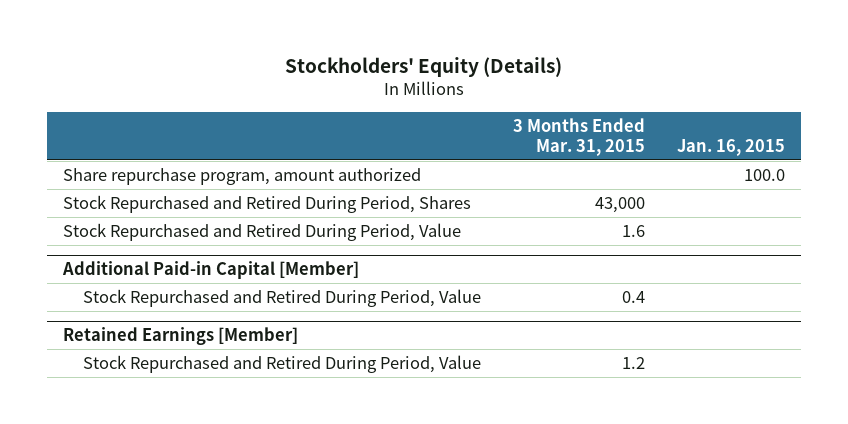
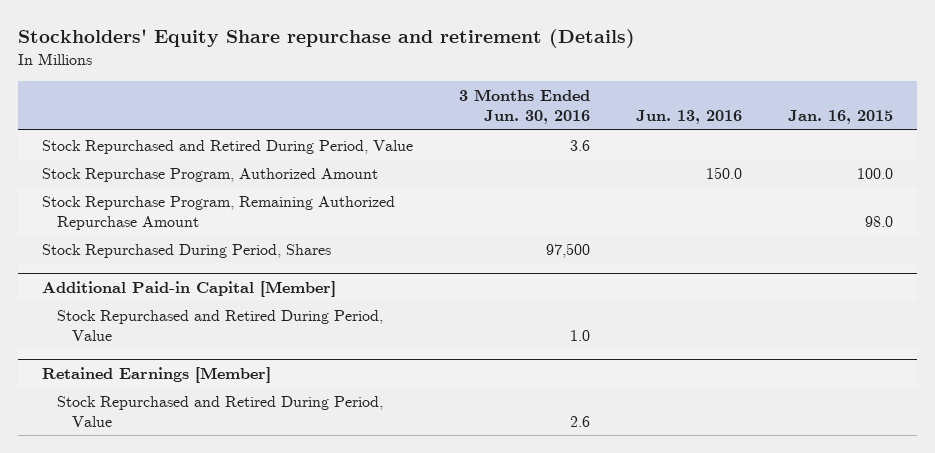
[285,56,563,77] Stockholders' Equity (Details) -> [18,29,636,49] Stockholders' Equity Share repurchase and retirement (Details)
[513,117,646,157] 3 Months Ended Mar. 31, 2015 -> none
none -> [458,88,590,125] 3 Months Ended Jun. 30, 2016
none -> [636,110,743,125] Jun. 13, 2016
[63,167,422,185] Share repurchase program, amount authorized -> none
[63,194,472,213] Stock Repurchased and Retired During Period, Shares -> none
none -> [41,167,378,182] Stock Repurchase Program, Authorized Amount
none -> [41,195,395,230] Stock Repurchase Program, Remaining Authorized Repurchase Amount
none -> [41,243,331,258] Stock Repurchased During Period, Shares

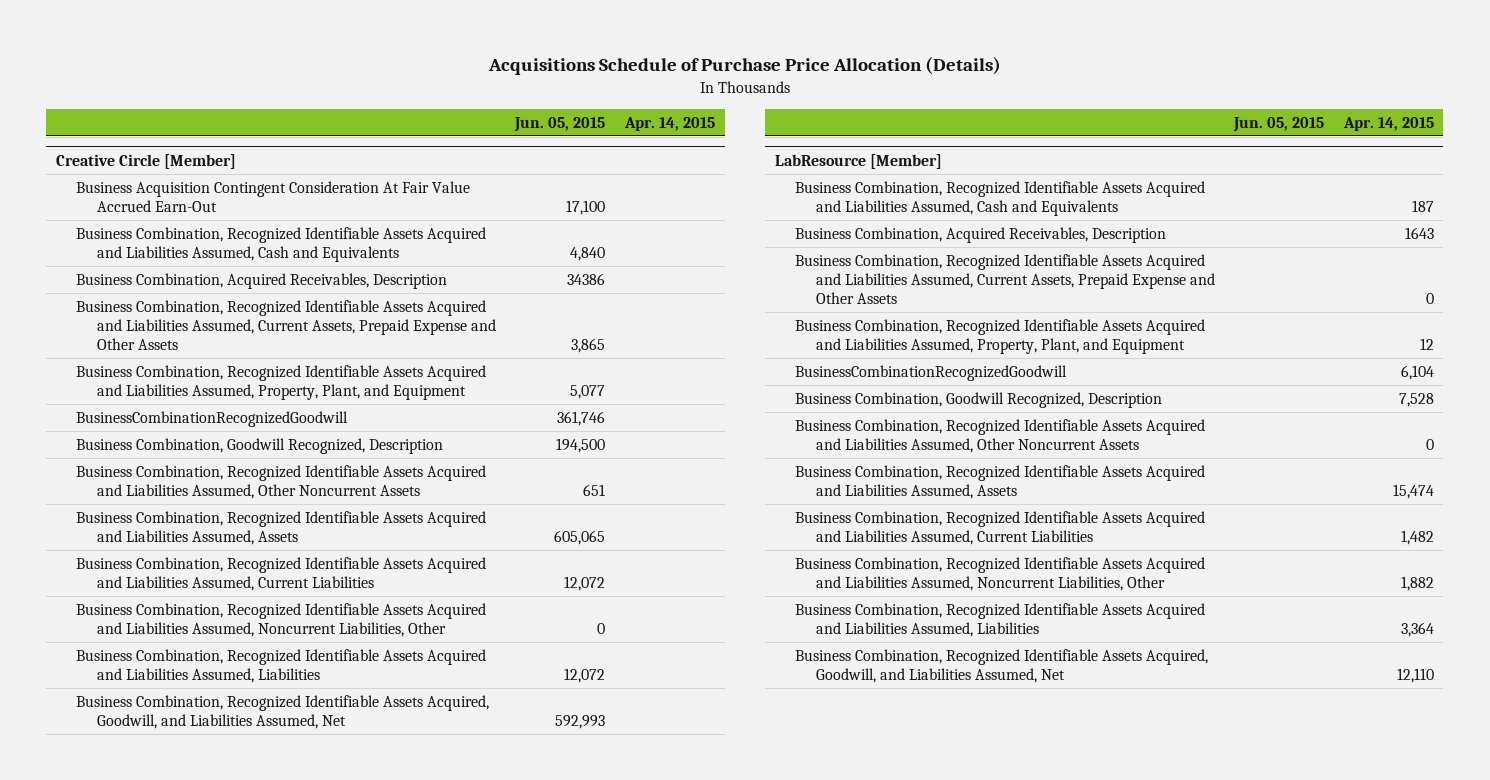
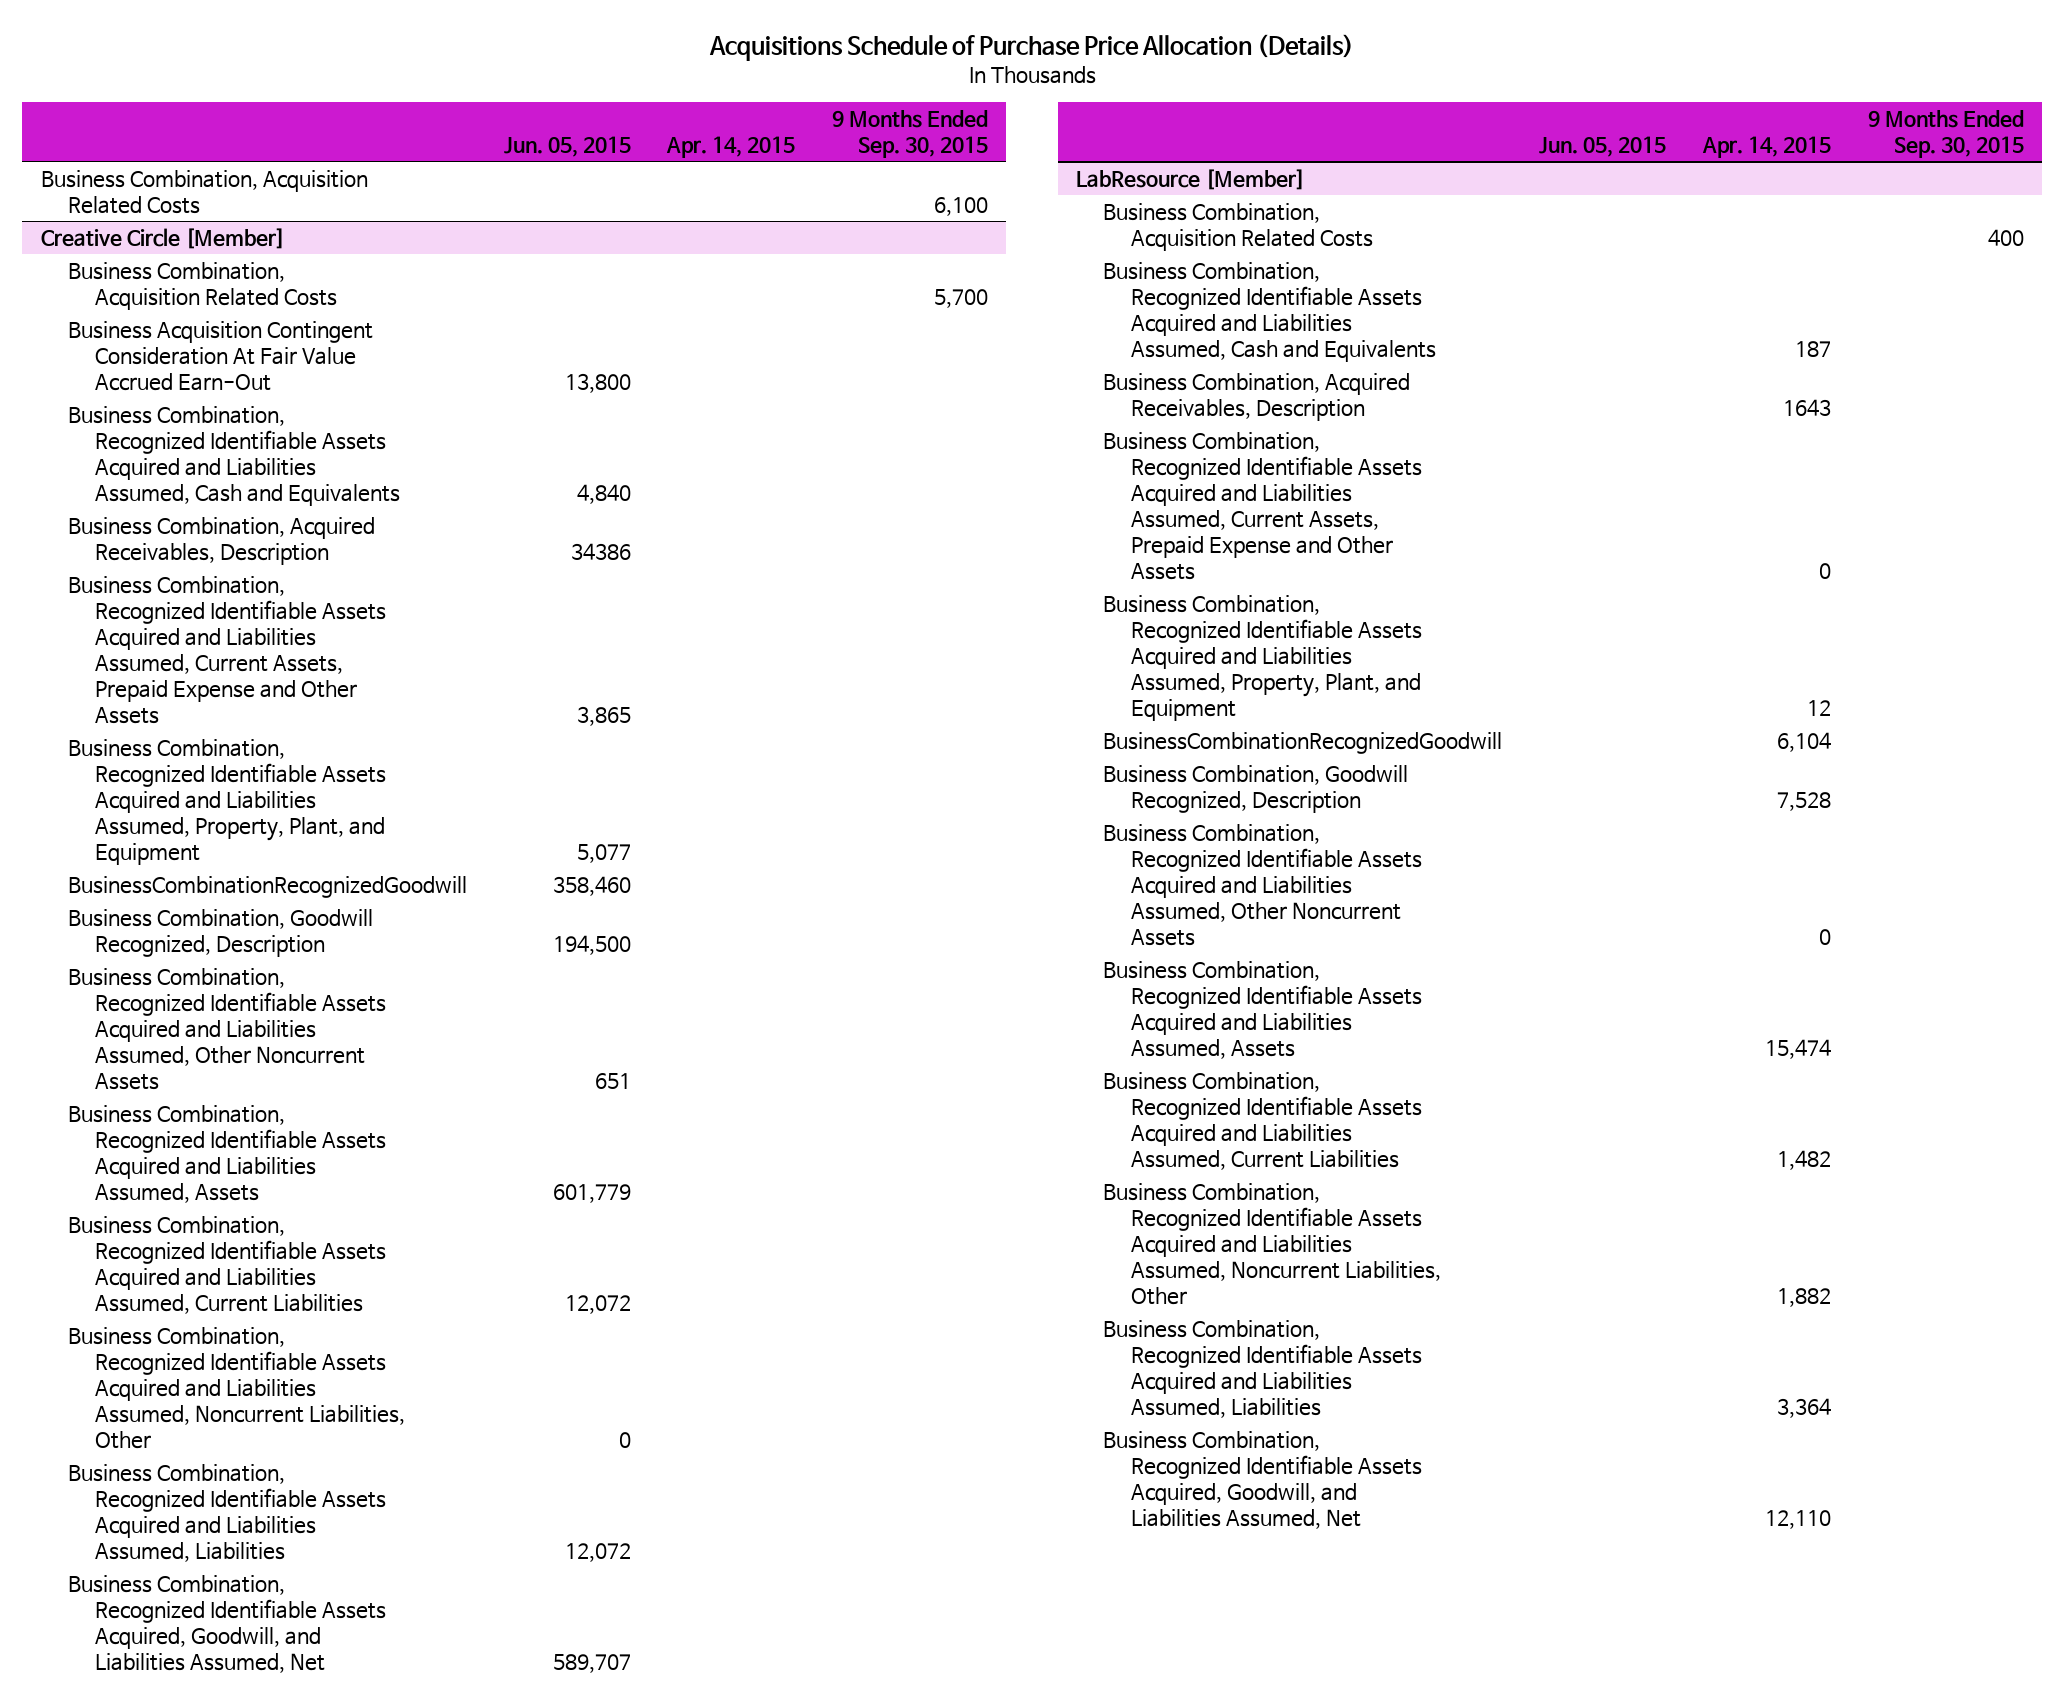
none -> [832,110,989,159] 9 Months Ended Sep. 30, 2015
none -> [40,169,368,214] Business Combination, Acquisition Related Costs
none -> [67,261,338,310] Business Combination, Acquisition Related Costs
[566,200,606,216] 17,100 -> [564,372,631,393] 13,800
[557,410,606,426] 361,746 -> [552,875,631,896] 358,460
[554,530,606,546] 605,065 -> [552,1183,631,1203] 601,779
[555,715,606,730] 592,993 -> [552,1653,631,1673] 589,707
none -> [1103,202,1373,251] Business Combination, Acquisition Related Costs

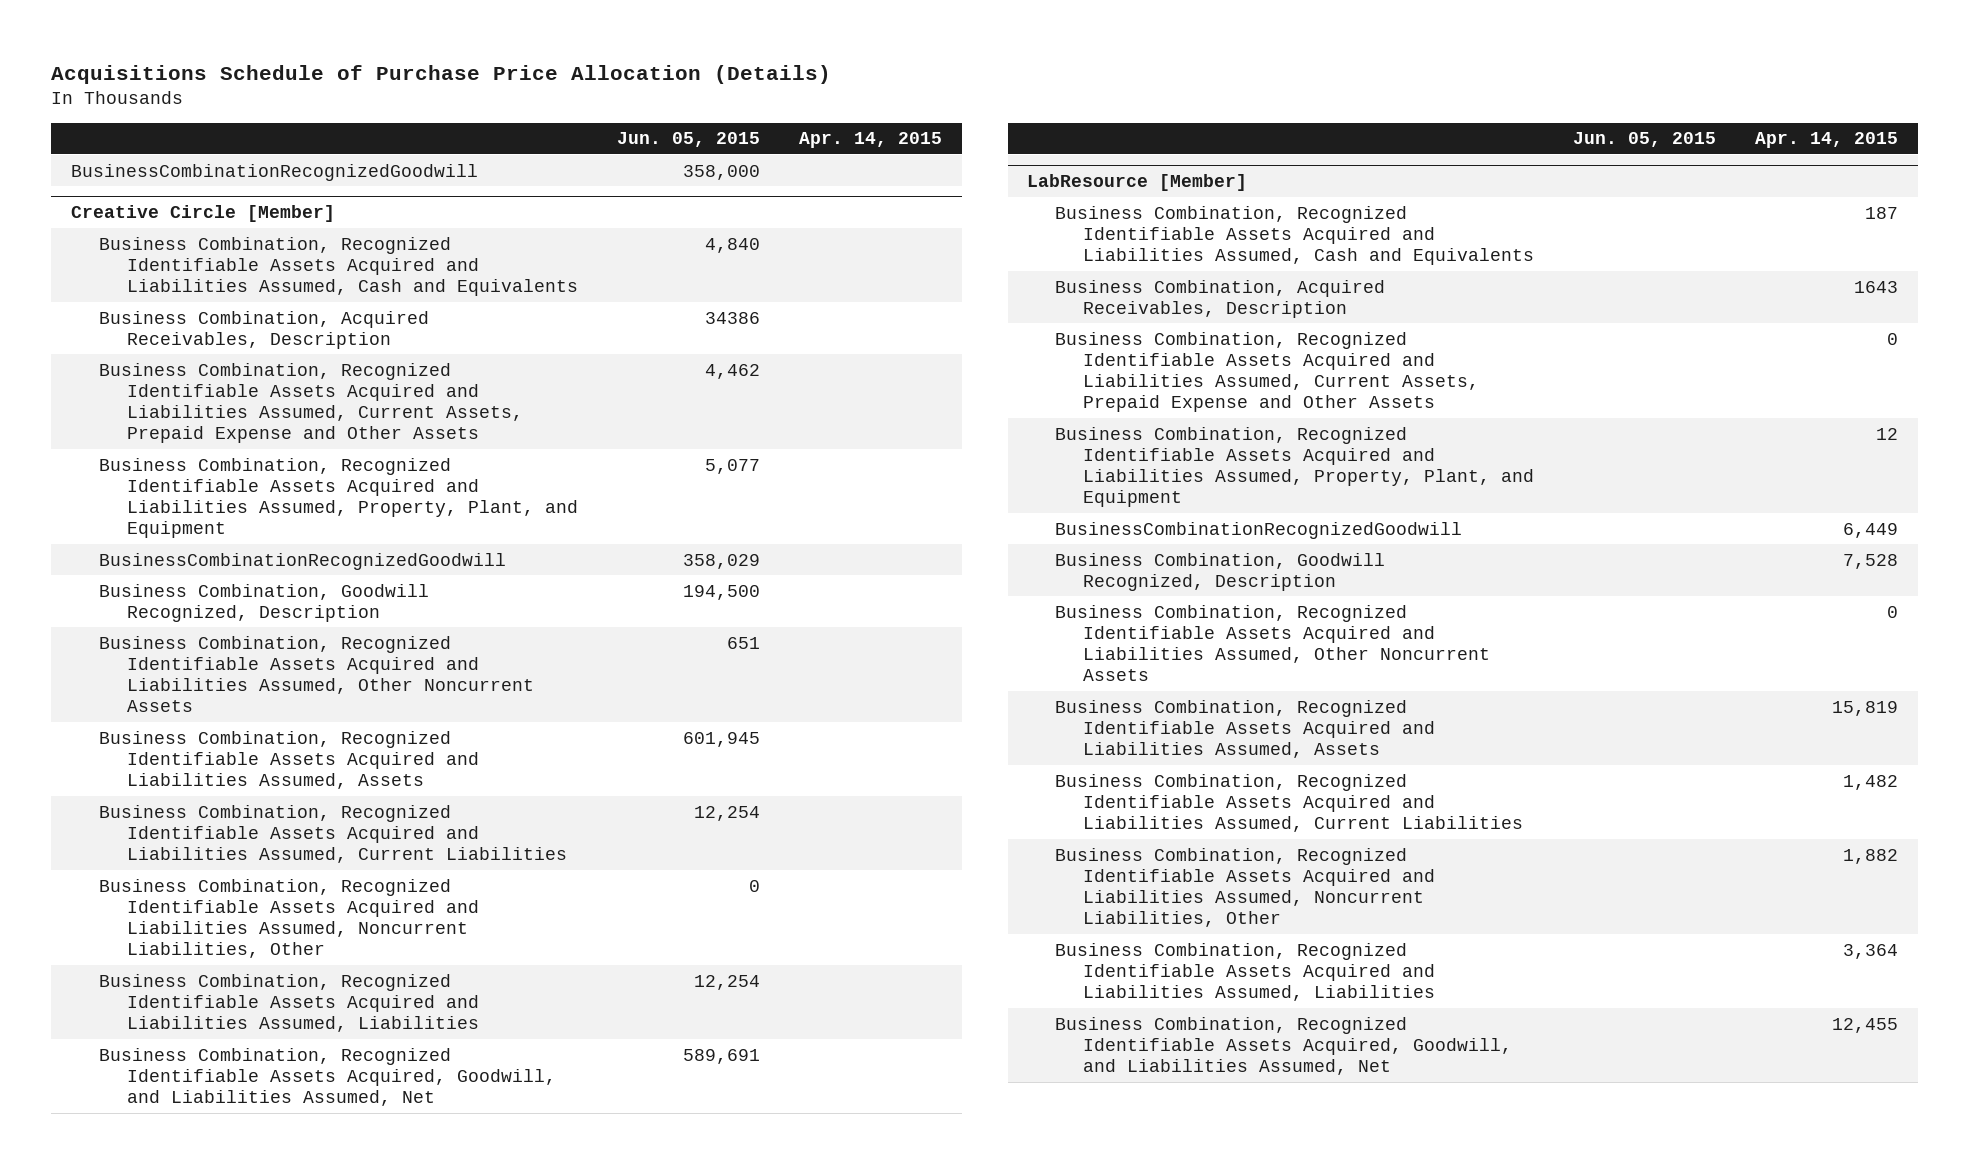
[832,110,989,159] 9 Months Ended Sep. 30, 2015 -> none
[40,169,368,214] Business Combination, Acquisition Related Costs -> none
none -> [71,163,479,181] BusinessCombinationRecognizedGoodwill
[67,261,338,310] Business Combination, Acquisition Related Costs -> none
[67,320,373,391] Business Acquisition Contingent Consideration At Fair Value Accrued Earn-Out -> none
[576,705,631,726] 3,865 -> [704,363,760,379] 4,462
[552,875,631,896] 358,460 -> [682,553,760,569] 358,029
[552,1183,631,1203] 601,779 -> [682,731,760,747] 601,945
[564,1294,631,1314] 12,072 -> [693,805,760,821] 12,254
[564,1542,631,1562] 12,072 -> [693,974,760,990] 12,254
[552,1653,631,1673] 589,707 -> [682,1048,760,1064] 589,691
[1103,202,1373,251] Business Combination, Acquisition Related Costs -> none
[1776,731,1831,752] 6,104 -> [1843,522,1899,538] 6,449
[1764,1038,1831,1059] 15,474 -> [1832,700,1899,716] 15,819
[1764,1509,1831,1529] 12,110 -> [1832,1017,1899,1033] 12,455

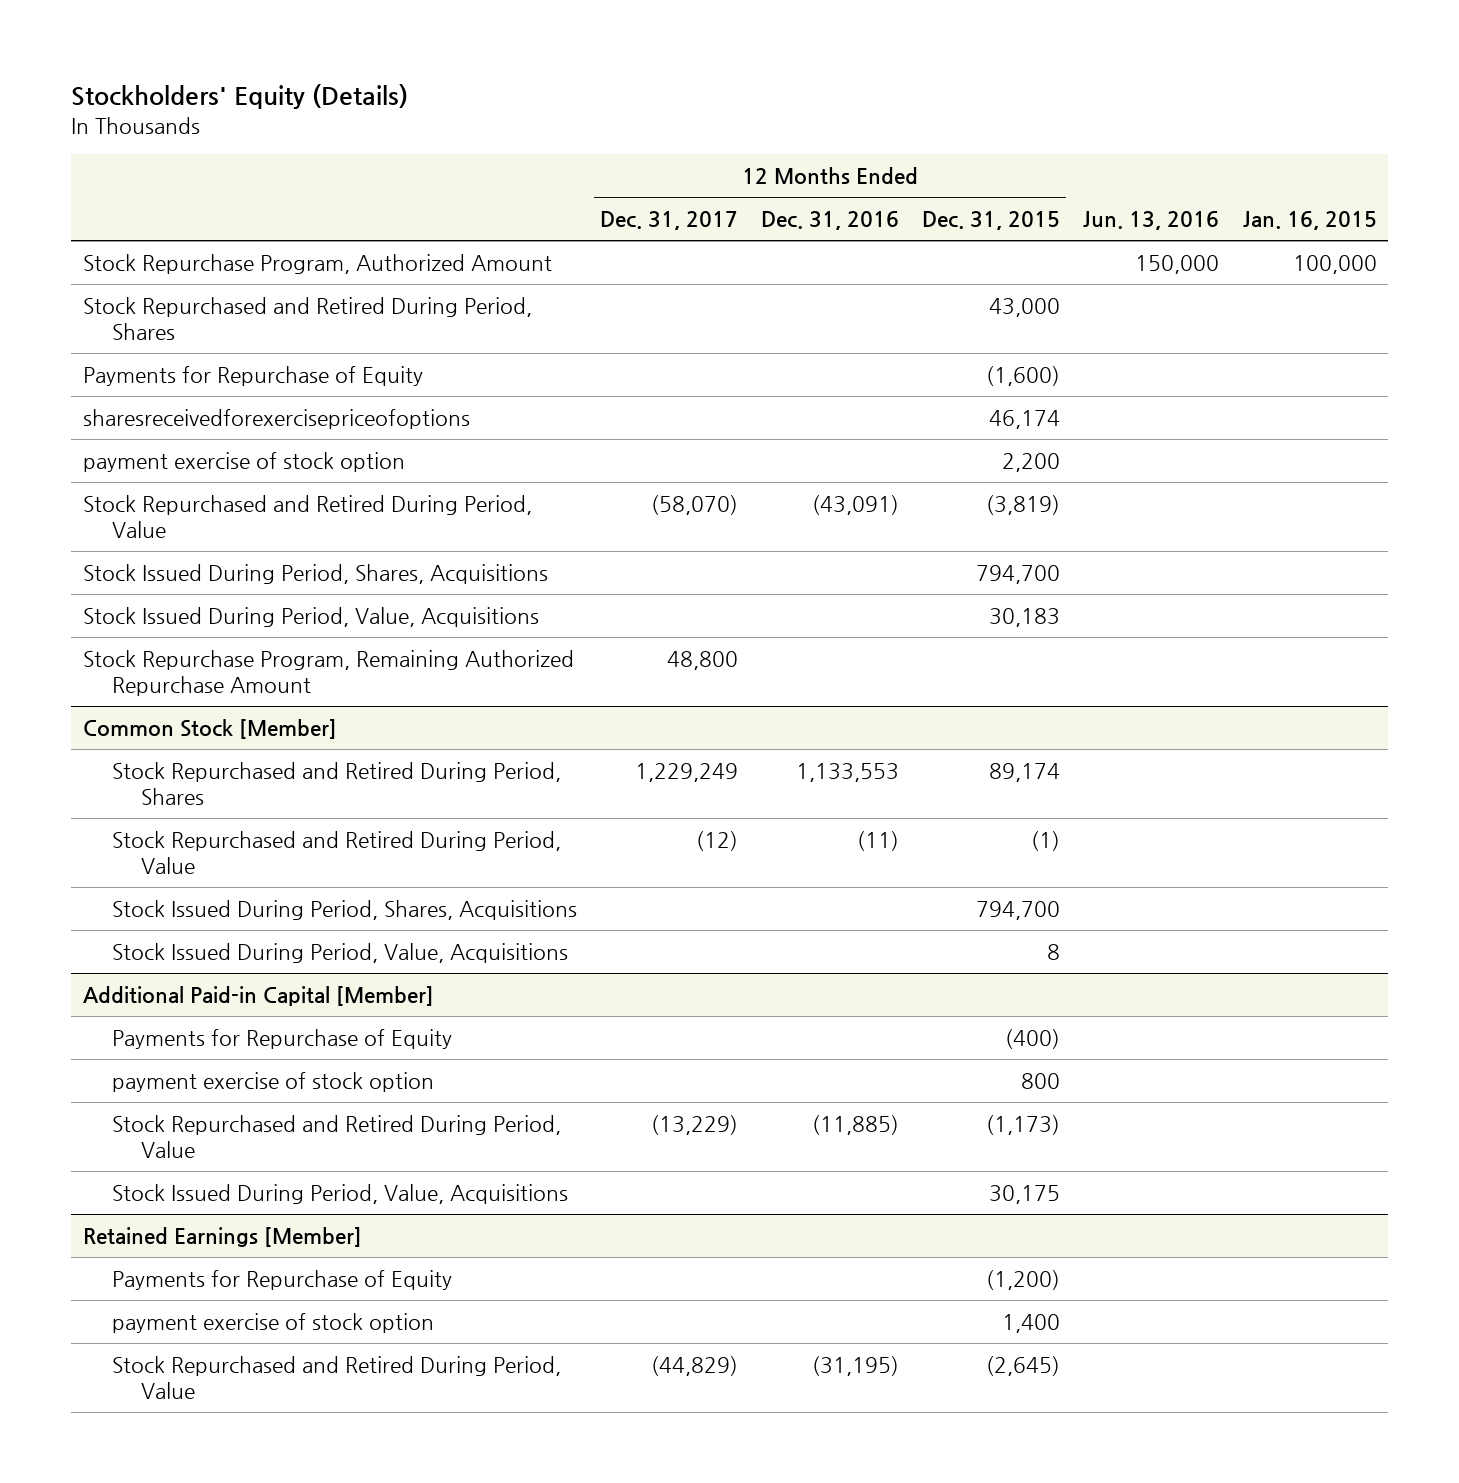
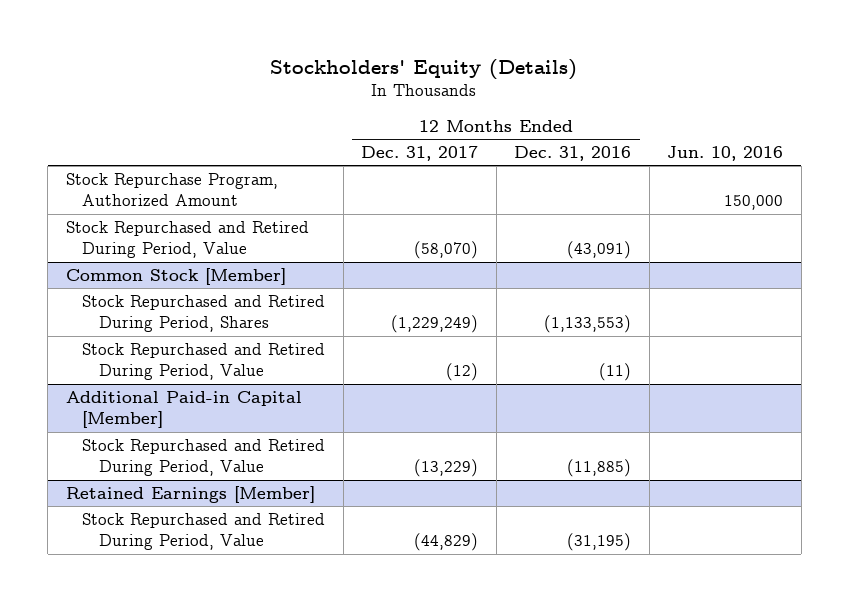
[922,211,1061,231] Dec. 31, 2015 -> none
[1083,211,1220,231] Jun. 13, 2016 -> none
[1242,211,1377,231] Jan. 16, 2015 -> none
none -> [667,146,784,162] Jun. 10, 2016
[82,296,532,341] Stock Repurchased and Retired During Period, Shares -> none
[82,365,423,386] Payments for Repurchase of Equity -> none
[82,408,470,429] sharesreceivedforexercisepriceofoptions -> none
[82,451,405,472] payment exercise of stock option -> none
[82,563,548,584] Stock Issued During Period, Shares, Acquisitions -> none
[82,606,539,627] Stock Issued During Period, Value, Acquisitions -> none
[82,649,574,697] Stock Repurchase Program, Remaining Authorized Repurchase Amount -> none
[635,762,739,782] 1,229,249 -> [391,315,479,334] (1,229,249)
[796,762,900,782] 1,133,553 -> [544,315,632,334] (1,133,553)
[111,899,577,920] Stock Issued During Period, Shares, Acquisitions -> none
[111,942,568,963] Stock Issued During Period, Value, Acquisitions -> none
[111,1028,452,1049] Payments for Repurchase of Equity -> none
[111,1071,434,1092] payment exercise of stock option -> none
[111,1183,568,1204] Stock Issued During Period, Value, Acquisitions -> none
[111,1269,452,1290] Payments for Repurchase of Equity -> none
[111,1312,434,1333] payment exercise of stock option -> none

